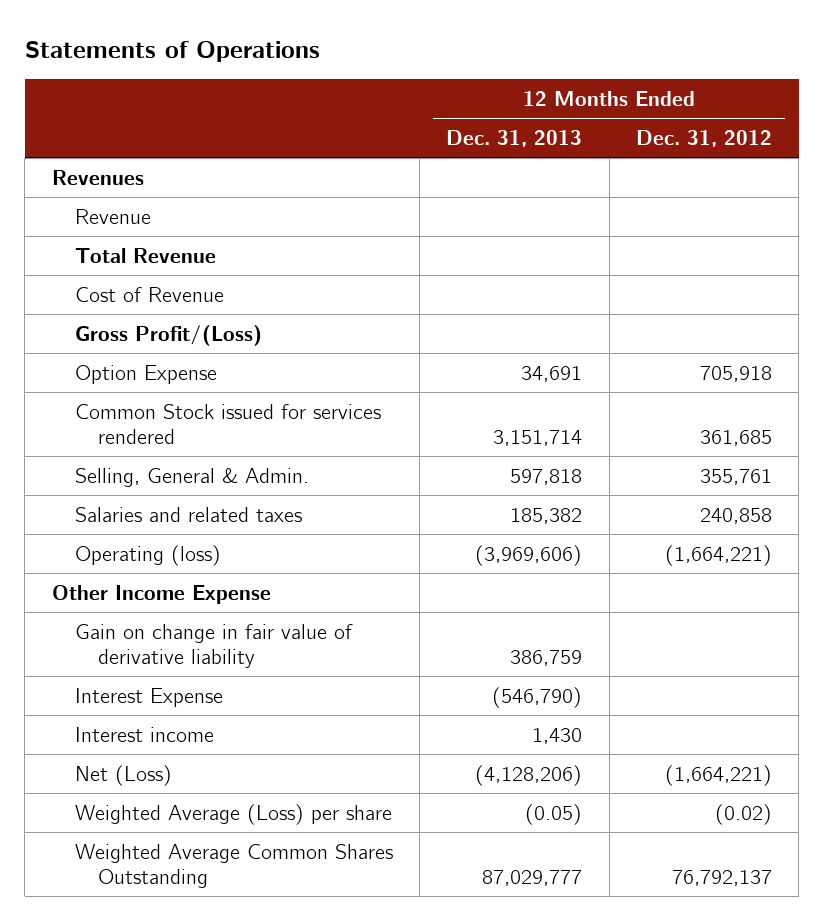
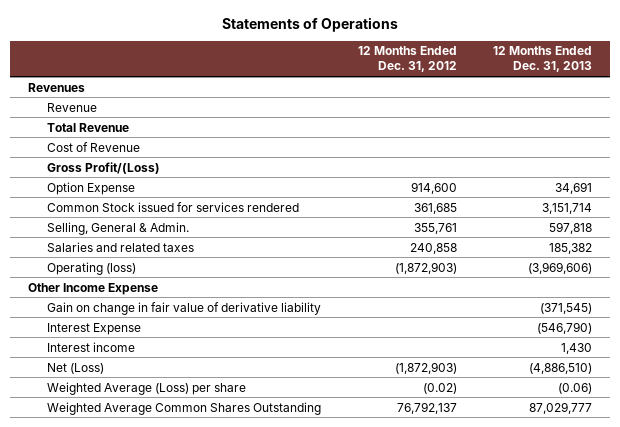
[700,365,773,382] 705,918 -> [410,181,457,194] 914,600
[665,544,773,566] (1,664,221) -> [394,261,457,274] (1,872,903)
[510,649,583,666] 386,759 -> [540,302,593,314] (371,545)
[475,764,583,786] (4,128,206) -> [529,362,593,374] (4,886,510)
[665,764,773,786] (1,664,221) -> [394,361,457,374] (1,872,903)
[525,803,583,825] (0.05) -> [558,382,593,394] (0.06)

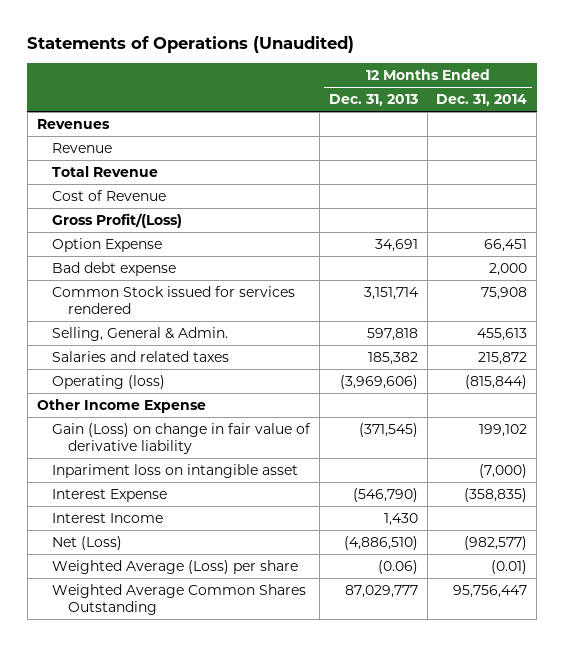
[221,16,398,32] Statements of Operations -> [27,36,355,54] Statements of Operations (Unaudited)
[357,46,457,73] 12 Months Ended Dec. 31, 2012 -> none
none -> [436,94,528,107] Dec. 31, 2014
none -> [52,261,177,276] Bad debt expense
[47,301,322,315] Gain on change in fair value of derivative liability -> [52,422,312,454] Gain (Loss) on change in fair value of derivative liability
none -> [52,463,299,478] Inpariment loss on intangible asset
[47,341,136,352] Interest income -> [52,512,164,523] Interest Income

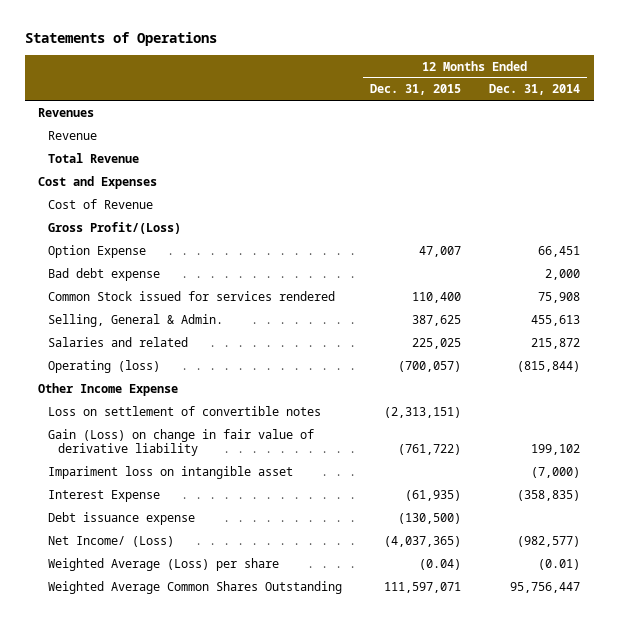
[27,36,355,54] Statements of Operations (Unaudited) -> [24,32,217,47] Statements of Operations
[328,94,418,107] Dec. 31, 2013 -> none
none -> [370,84,462,96] Dec. 31, 2015
none -> [38,175,158,189] Cost and Expenses
[52,350,230,362] Salaries and related taxes -> [48,336,189,347] Salaries and related
none -> [48,405,322,416] Loss on settlement of convertible notes
[52,463,299,478] Inpariment loss on intangible asset -> [48,465,294,479] Impariment loss on intangible asset
[52,512,164,523] Interest Income -> none
none -> [48,511,196,525] Debt issuance expense
[52,535,123,550] Net (Loss) -> [48,535,175,547] Net Income/ (Loss)

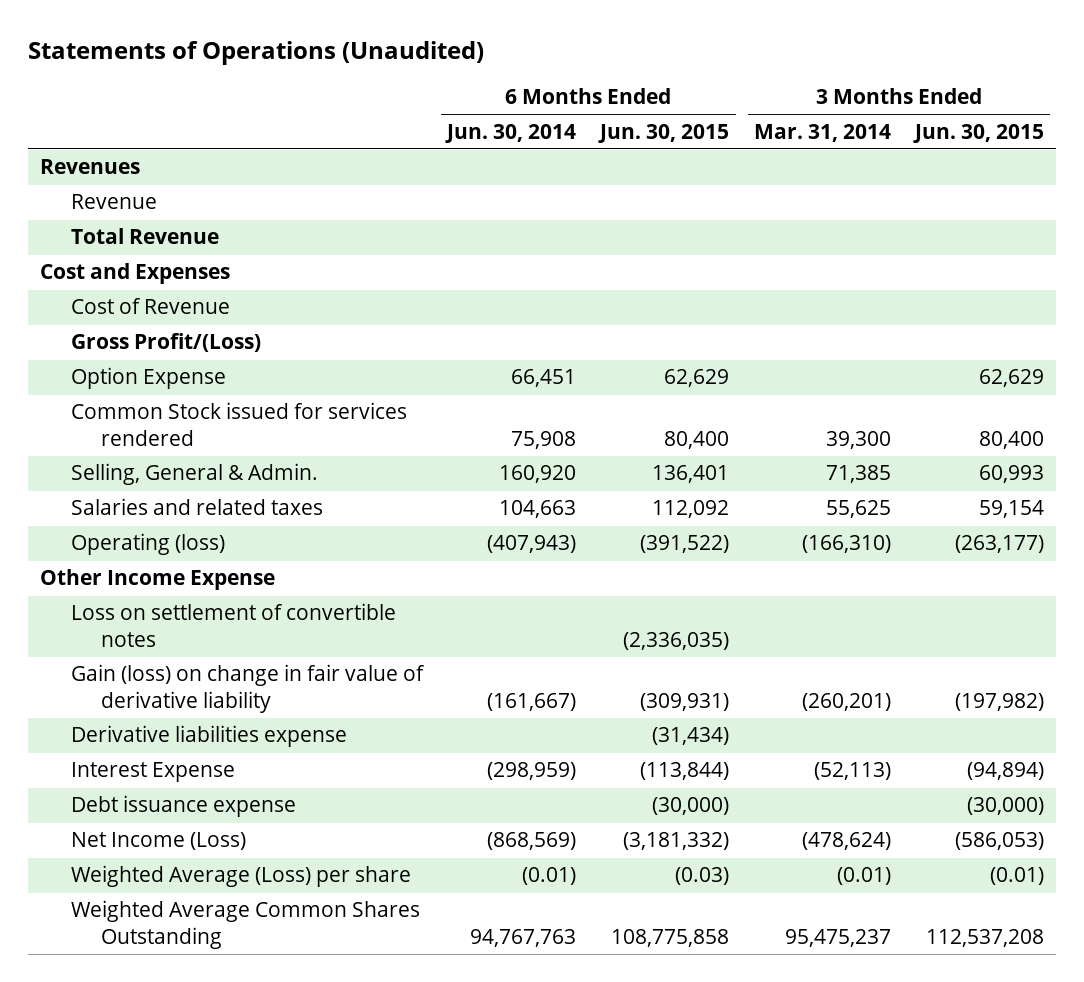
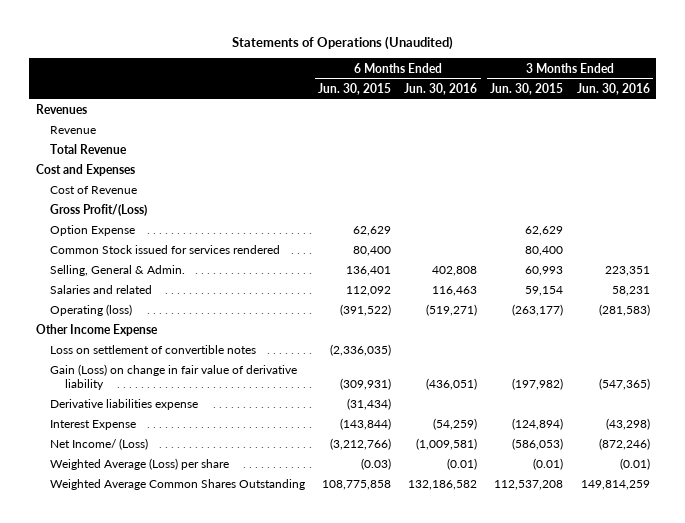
[445,123,577,143] Jun. 30, 2014 -> none
[753,123,891,142] Mar. 31, 2014 -> none
none -> [404,82,478,95] Jun. 30, 2016
none -> [576,82,650,95] Jun. 30, 2016
[70,498,323,516] Salaries and related taxes -> [50,285,153,295] Salaries and related
[70,664,425,713] Gain (loss) on change in fair value of derivative liability -> [50,364,298,391] Gain (Loss) on change in fair value of derivative liability
[70,795,296,818] Debt issuance expense -> none
[640,762,730,781] (113,844) -> [340,418,392,431] (143,844)
[967,762,1045,781] (94,894) -> [512,418,564,431] (124,894)
[70,832,246,851] Net Income (Loss) -> [50,438,149,451] Net Income/ (Loss)
[623,832,730,851] (3,181,332) -> [330,438,392,451] (3,212,766)

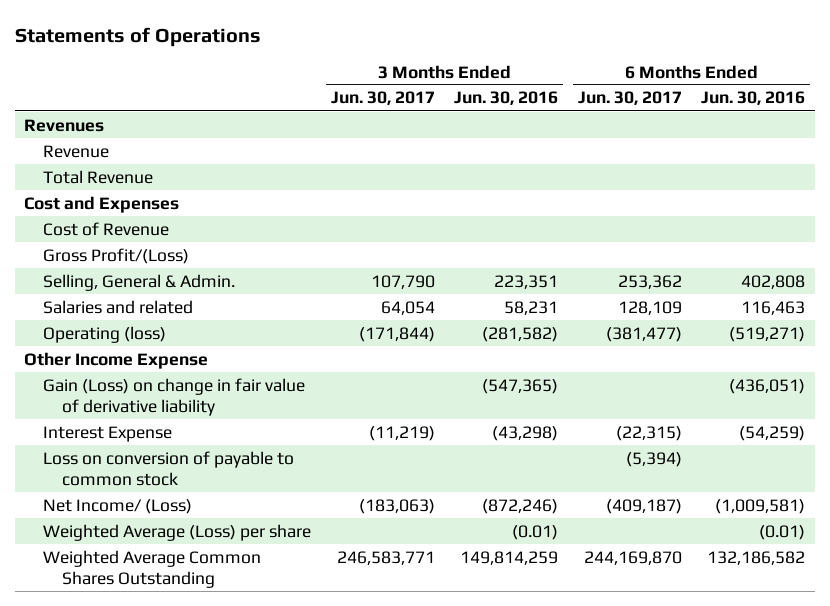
[231,35,453,50] Statements of Operations (Unaudited) -> [14,26,261,47] Statements of Operations
[318,82,392,95] Jun. 30, 2015 -> none
[490,82,564,95] Jun. 30, 2015 -> none
none -> [330,91,435,106] Jun. 30, 2017
none -> [577,91,682,106] Jun. 30, 2017
[50,225,136,237] Option Expense -> none
[50,245,281,255] Common Stock issued for services rendered -> none
[598,304,650,317] (281,583) -> [482,326,559,342] (281,582)
[50,345,257,355] Loss on settlement of convertible notes -> none
[50,399,199,411] Derivative liabilities expense -> none
none -> [43,450,295,486] Loss on conversion of payable to common stock

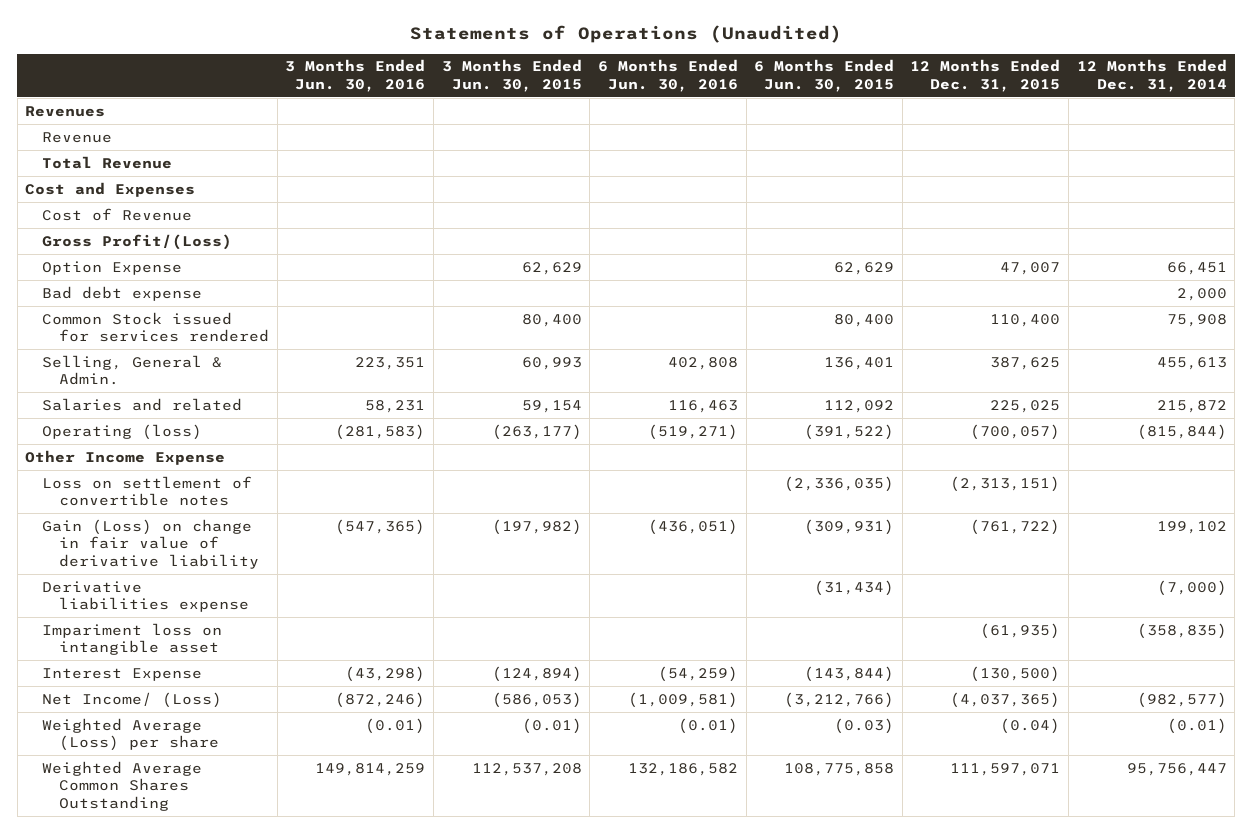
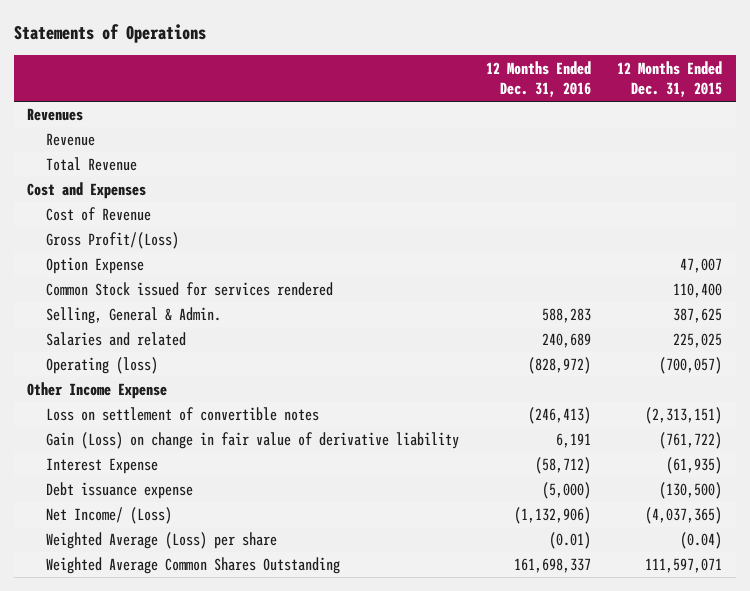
[410,25,843,44] Statements of Operations (Unaudited) -> [14,24,207,44] Statements of Operations
[285,59,426,93] 3 Months Ended Jun. 30, 2016 -> none
[441,59,582,93] 3 Months Ended Jun. 30, 2015 -> none
[597,59,738,93] 6 Months Ended Jun. 30, 2016 -> none
[754,59,895,93] 6 Months Ended Jun. 30, 2015 -> none
[1076,59,1227,93] 12 Months Ended Dec. 31, 2014 -> none
none -> [485,60,591,98] 12 Months Ended Dec. 31, 2016
[42,285,203,301] Bad debt expense -> none
[42,580,250,613] Derivative liabilities expense -> none
[42,622,223,656] Impariment loss on intangible asset -> none
[970,665,1061,682] (130,500) -> [666,457,723,475] (61,935)
none -> [46,482,194,500] Debt issuance expense

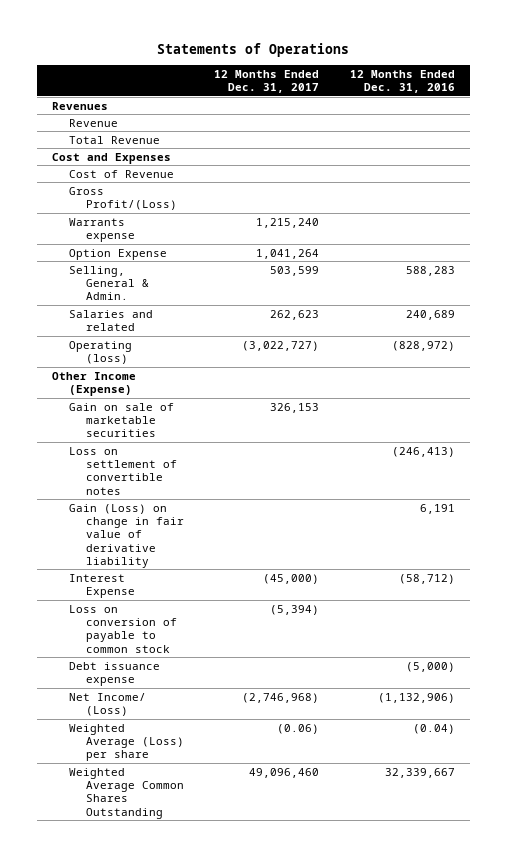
[617,60,723,98] 12 Months Ended Dec. 31, 2015 -> none
none -> [214,69,320,94] 12 Months Ended Dec. 31, 2017
none -> [68,217,135,243] Warrants expense
[46,282,334,297] Common Stock issued for services rendered -> none
[27,382,168,400] Other Income Expense -> [51,371,136,397] Other Income (Expense)
none -> [68,402,174,438] Gain on sale of marketable securities
none -> [68,604,177,653] Loss on conversion of payable to common stock
[548,532,591,550] (0.01) -> [412,723,455,734] (0.04)
[513,558,591,574] 161,698,337 -> [384,767,455,778] 32,339,667

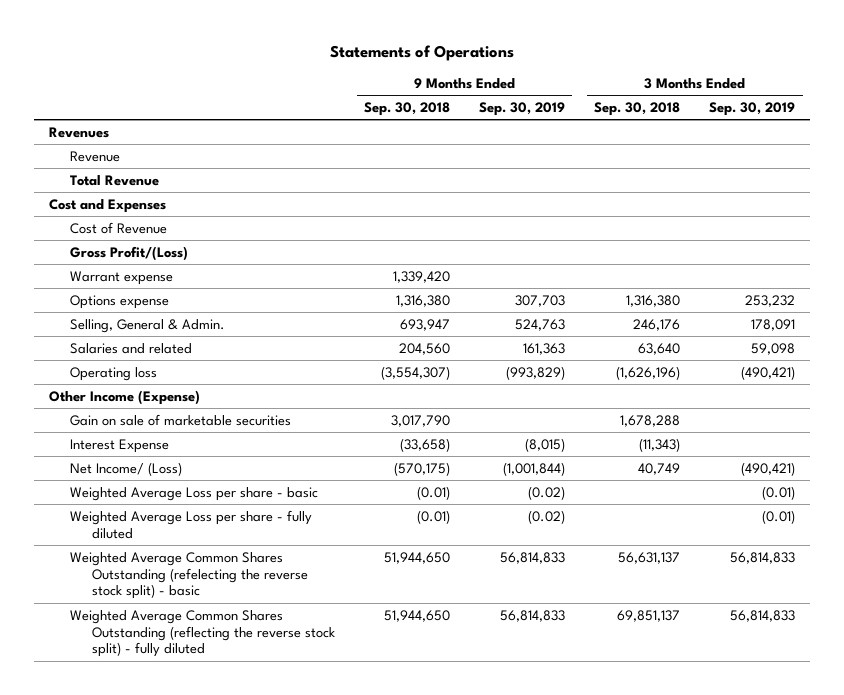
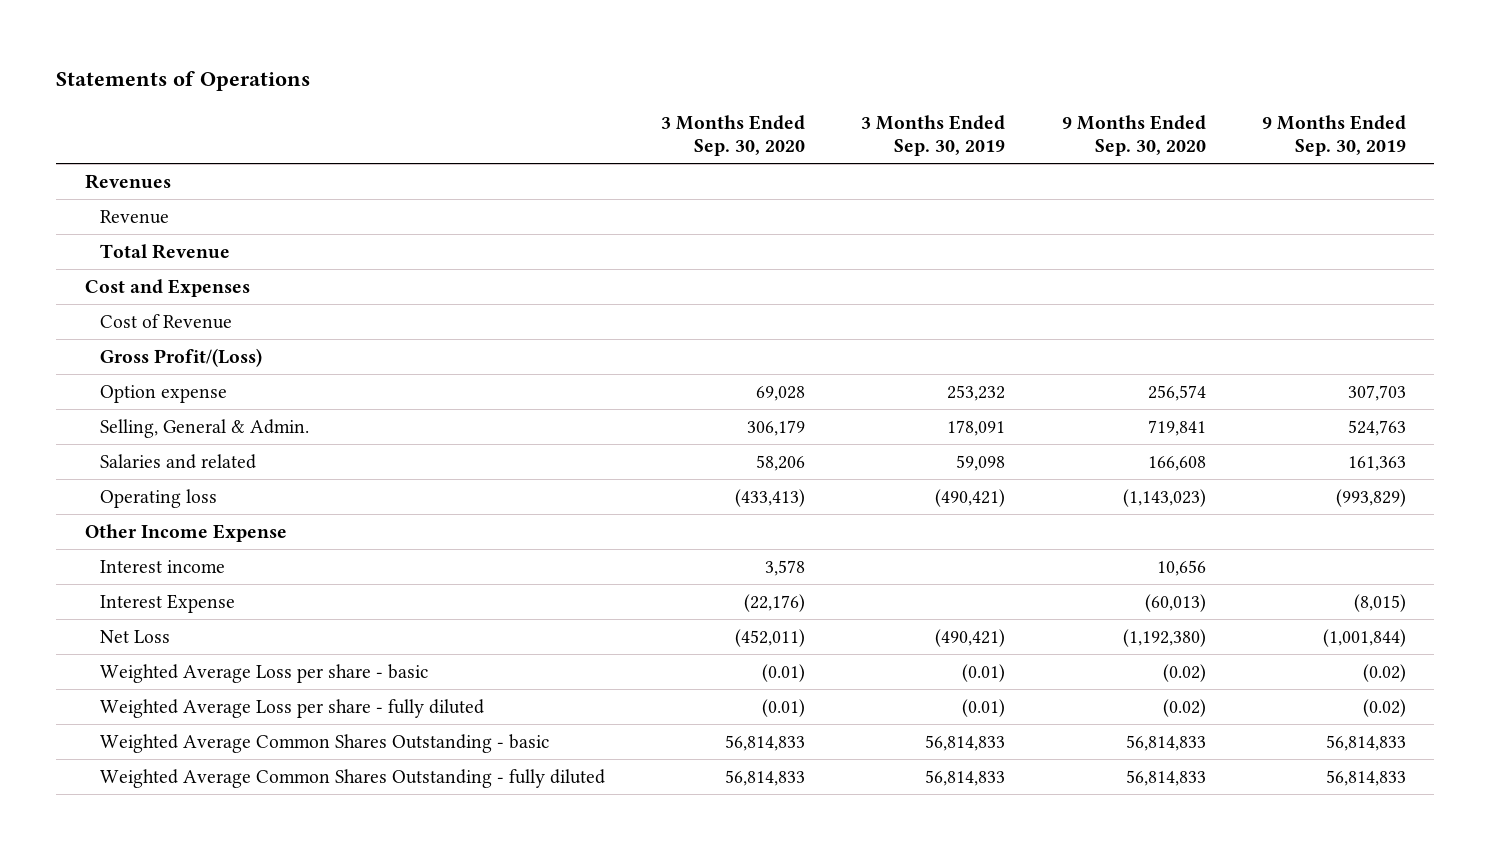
[363,102,450,117] Sep. 30, 2018 -> none
[594,102,681,117] Sep. 30, 2018 -> none
none -> [660,115,805,157] 3 Months Ended Sep. 30, 2020
none -> [1061,115,1206,157] 9 Months Ended Sep. 30, 2020
[70,270,174,285] Warrant expense -> none
[70,294,170,309] Options expense -> [99,384,227,403] Option expense
[70,413,292,426] Gain on sale of marketable securities -> none
[48,389,200,405] Other Income (Expense) -> [84,523,287,542] Other Income Expense
none -> [99,559,225,573] Interest income
[70,461,183,476] Net Income/ (Loss) -> [99,629,170,643] Net Loss
[70,551,308,600] Weighted Average Common Shares Outstanding (refelecting the reverse stock split) - basic -> [99,733,549,753] Weighted Average Common Shares Outstanding - basic
[70,609,335,658] Weighted Average Common Shares Outstanding (reflecting the reverse stock split) - fully diluted -> [99,768,605,788] Weighted Average Common Shares Outstanding - fully diluted

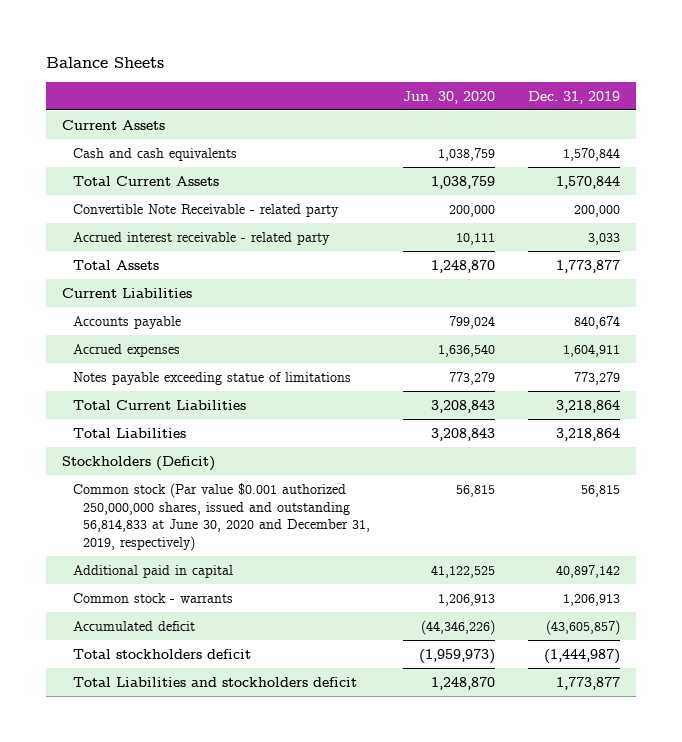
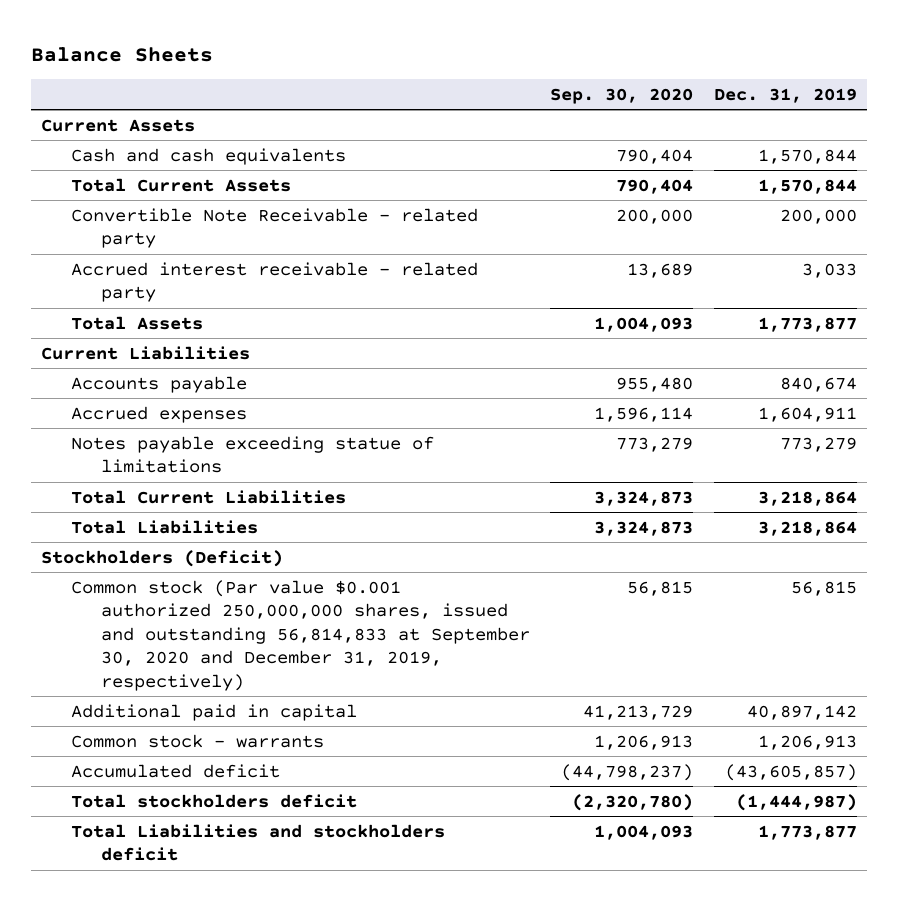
[402,90,495,104] Jun. 30, 2020 -> none
none -> [550,87,694,104] Sep. 30, 2020
[72,483,370,551] Common stock (Par value $0.001 authorized 250,000,000 shares, issued and outstanding 56,814,833 at June 30, 2020 and December 31, 2019, respectively) -> [71,579,530,691] Common stock (Par value $0.001 authorized 250,000,000 shares, issued and outstanding 56,814,833 at September 30, 2020 and December 31, 2019, respectively)

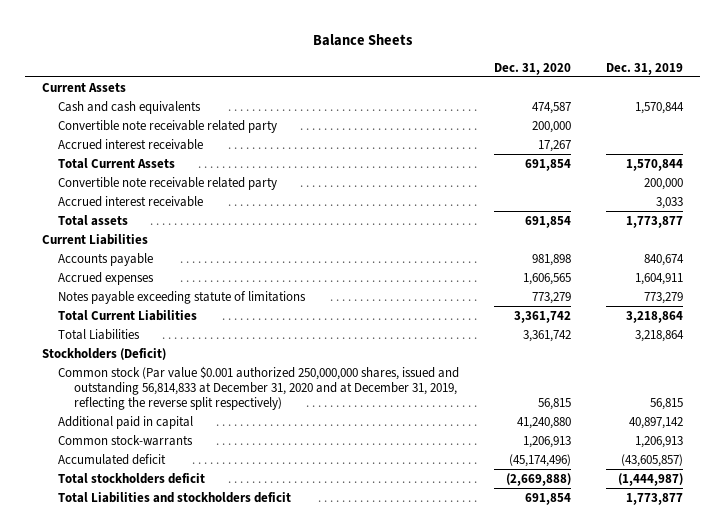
[550,87,694,104] Sep. 30, 2020 -> none
none -> [494,62,572,75] Dec. 31, 2020
none -> [58,119,278,133] Convertible note receivable related party
none -> [58,138,204,150] Accrued interest receivable
[71,207,479,249] Convertible Note Receivable - related party -> [58,176,278,190] Convertible note receivable related party
[71,261,479,303] Accrued interest receivable - related party -> [58,195,204,207] Accrued interest receivable
[71,315,204,330] Total Assets -> [58,214,129,226] Total assets
[71,435,435,474] Notes payable exceeding statue of limitations -> [58,290,307,304] Notes payable exceeding statute of limitations
[71,579,530,691] Common stock (Par value $0.001 authorized 250,000,000 shares, issued and outstanding 56,814,833 at September 30, 2020 and December 31, 2019, respectively) -> [58,365,460,410] Common stock (Par value $0.001 authorized 250,000,000 shares, issued and outstanding 56,814,833 at December 31, 2020 and at December 31, 2019, reflecting the reverse split respectively)
[71,733,325,748] Common stock - warrants -> [58,434,194,446] Common stock-warrants

